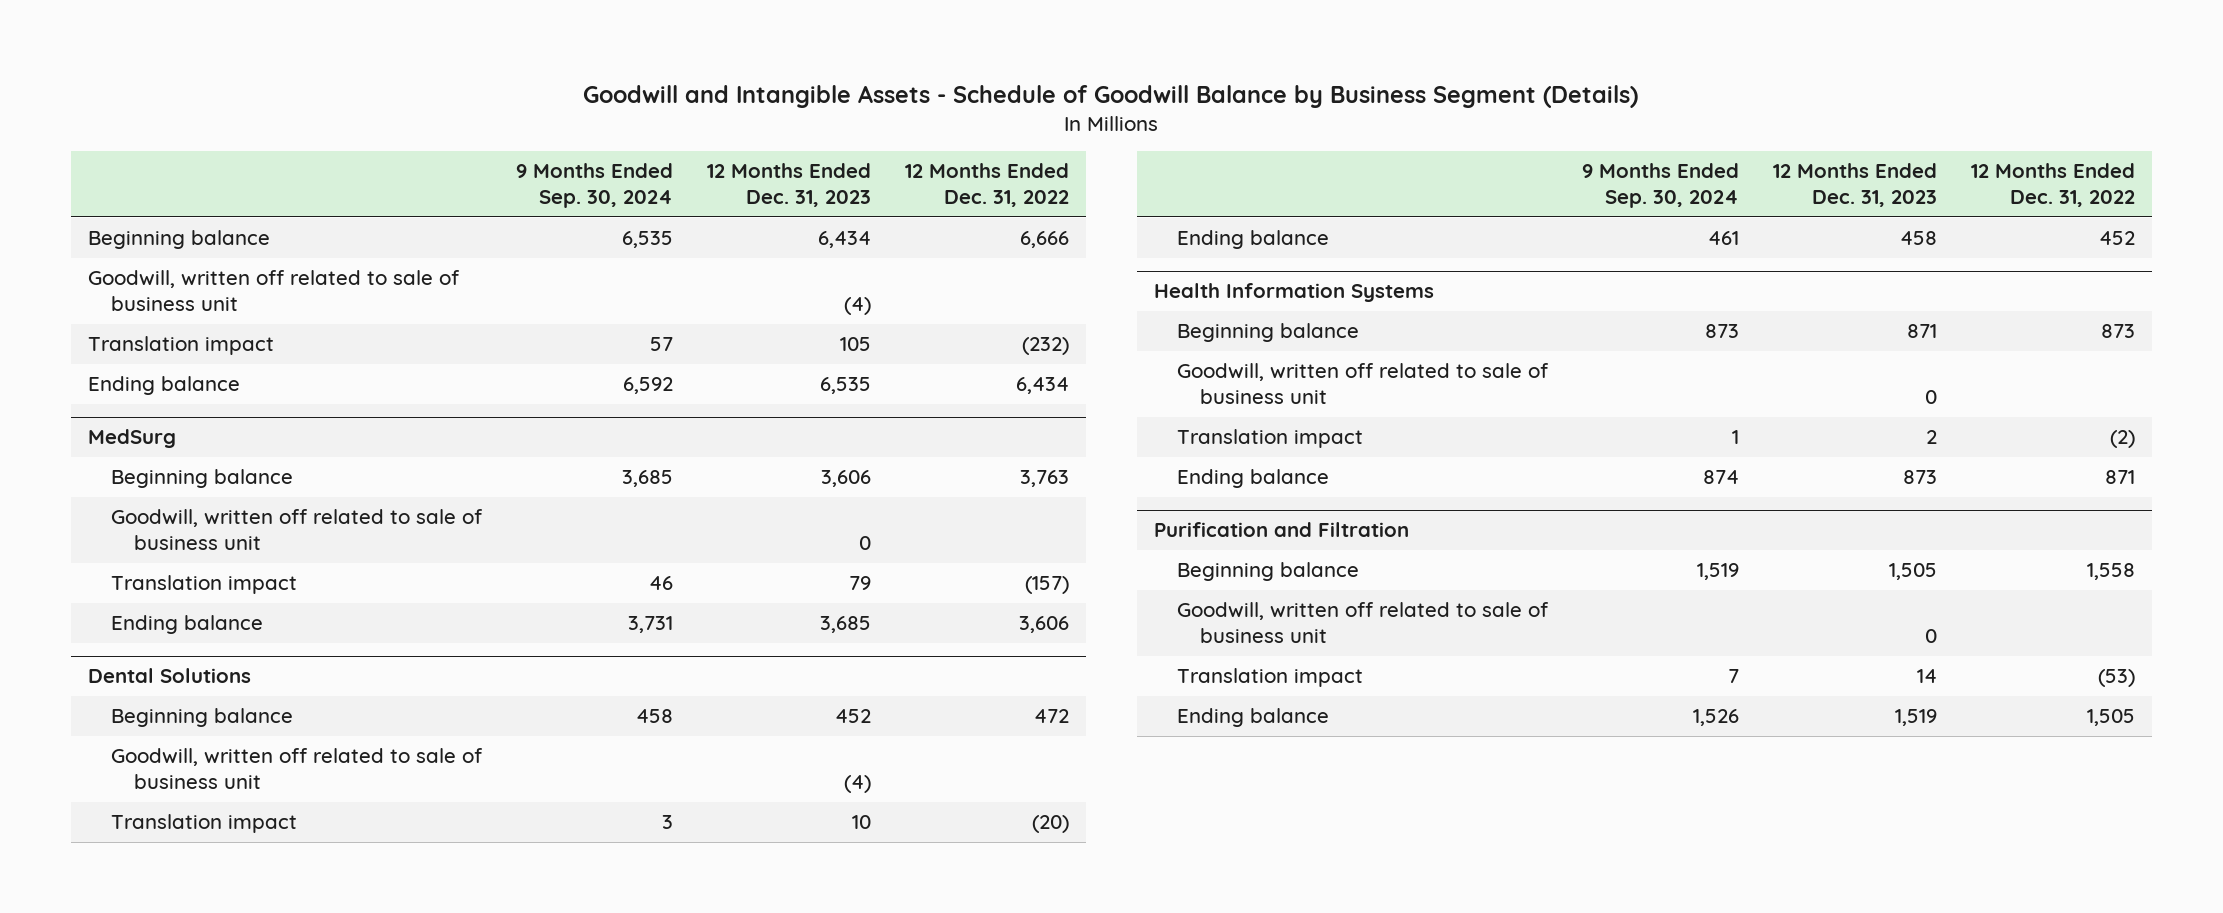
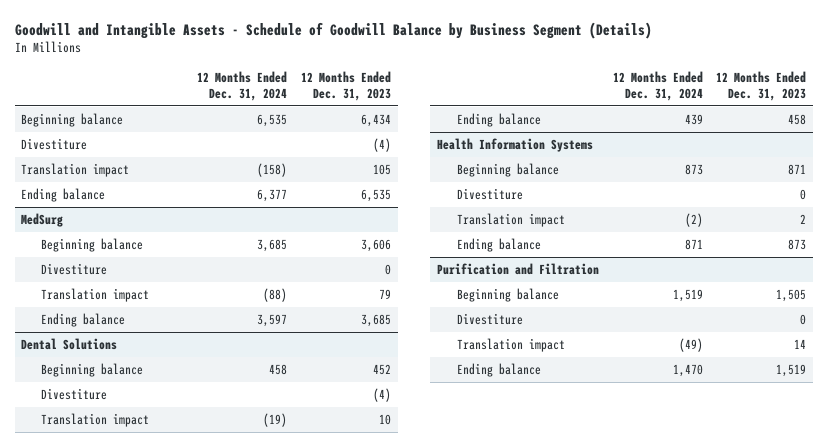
[516,163,674,209] 9 Months Ended Sep. 30, 2024 -> none
[904,163,1069,208] 12 Months Ended Dec. 31, 2022 -> none
none -> [197,71,288,101] 12 Months Ended Dec. 31, 2024
[88,270,461,312] Goodwill, written off related to sale of business unit -> [21,138,88,151] Divestiture
[111,509,484,551] Goodwill, written off related to sale of business unit -> [41,263,108,276] Divestiture
[111,748,484,790] Goodwill, written off related to sale of business unit -> [41,388,108,401] Divestiture
[1176,363,1549,405] Goodwill, written off related to sale of business unit -> [456,188,523,201] Divestiture
[1176,602,1549,644] Goodwill, written off related to sale of business unit -> [456,313,523,326] Divestiture

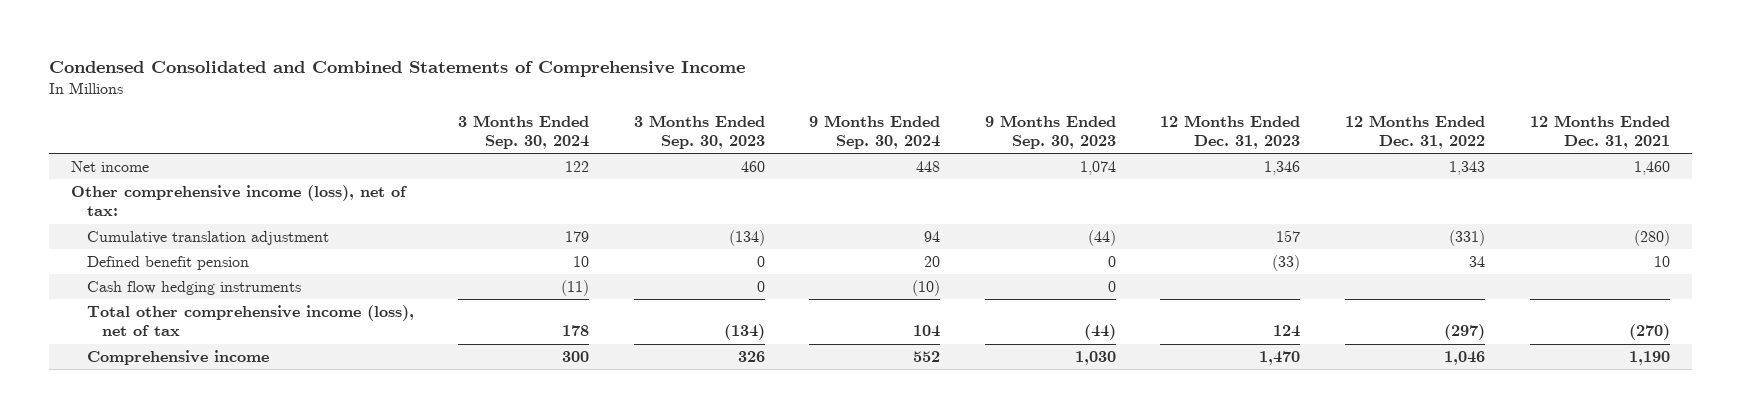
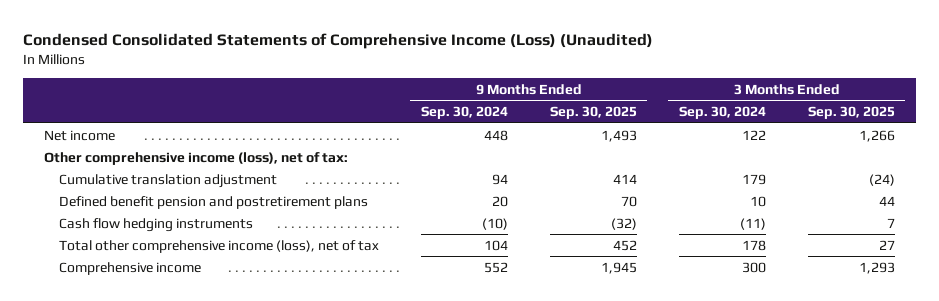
[48,60,745,77] Condensed Consolidated and Combined Statements of Comprehensive Income -> [22,32,653,49] Condensed Consolidated Statements of Comprehensive Income (Loss) (Unaudited)
[633,114,765,150] 3 Months Ended Sep. 30, 2023 -> none
[984,114,1116,150] 9 Months Ended Sep. 30, 2023 -> none
[1160,114,1301,150] 12 Months Ended Dec. 31, 2023 -> none
[1344,114,1485,150] 12 Months Ended Dec. 31, 2022 -> none
[1529,114,1670,150] 12 Months Ended Dec. 31, 2021 -> none
none -> [549,105,637,119] Sep. 30, 2025
none -> [807,105,895,119] Sep. 30, 2025
[86,255,249,270] Defined benefit pension -> [58,195,368,209] Defined benefit pension and postretirement plans

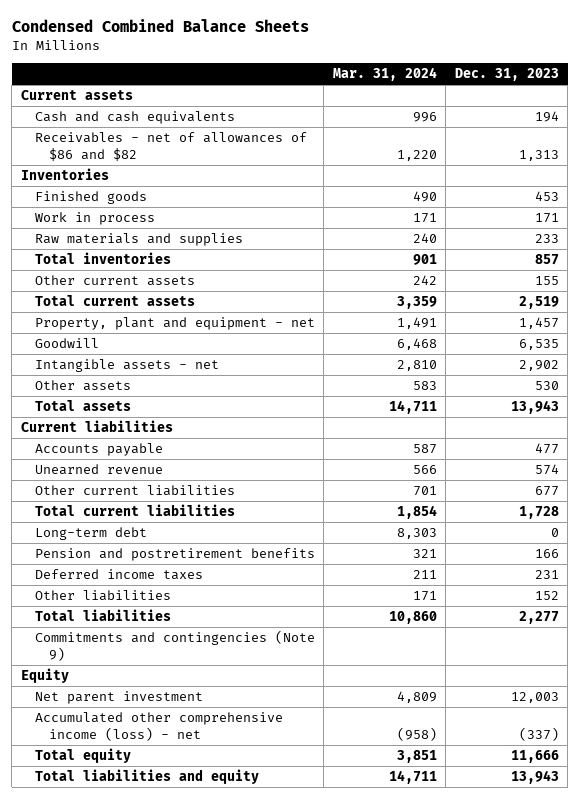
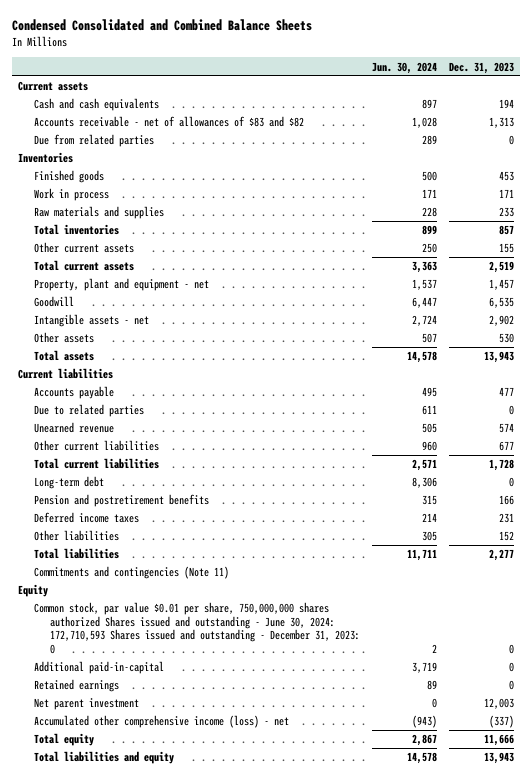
[11,19,309,33] Condensed Combined Balance Sheets -> [12,19,313,32] Condensed Consolidated and Combined Balance Sheets
[332,67,437,82] Mar. 31, 2024 -> none
none -> [371,61,437,74] Jun. 30, 2024
[34,132,307,161] Receivables - net of allowances of $86 and $82 -> [34,116,305,128] Accounts receivable - net of allowances of $83 and $82
none -> [34,134,155,148] Due from related parties
none -> [34,404,145,418] Due to related parties
[34,630,315,661] Commitments and contingencies (Note 9) -> [34,566,230,580] Commitments and contingencies (Note 11)
none -> [34,602,361,654] Common stock, par value $0.01 per share, 750,000,000 shares authorized Shares issued and outstanding - June 30, 2024: 172,710,593 Shares issued and outstanding - December 31, 2023: 0
none -> [34,661,165,675] Additional paid-in-capital
none -> [34,679,120,693] Retained earnings

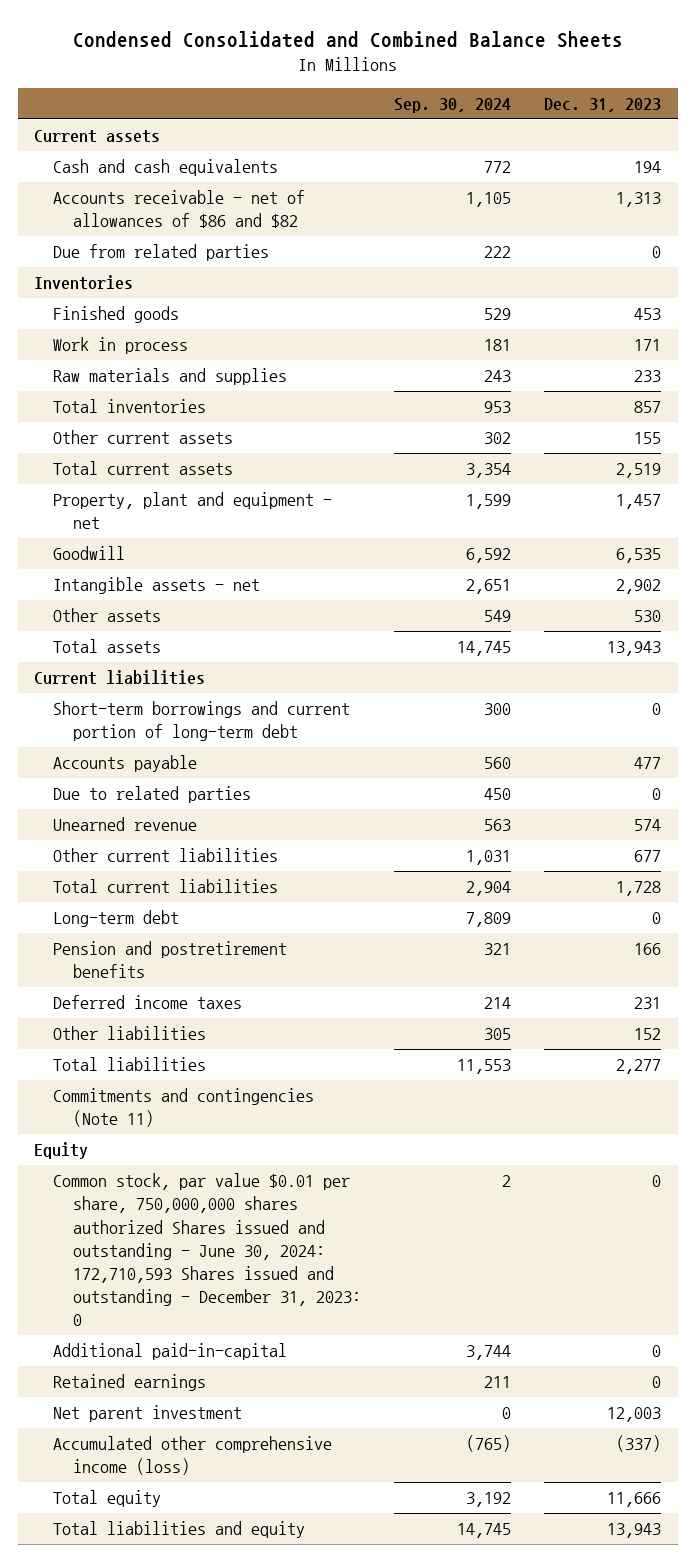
[371,61,437,74] Jun. 30, 2024 -> none
none -> [393,98,511,114] Sep. 30, 2024
[34,116,305,128] Accounts receivable - net of allowances of $83 and $82 -> [53,190,306,229] Accounts receivable - net of allowances of $86 and $82
none -> [53,701,351,742] Short-term borrowings and current portion of long-term debt
[34,715,290,729] Accumulated other comprehensive income (loss) - net -> [53,1436,333,1476] Accumulated other comprehensive income (loss)

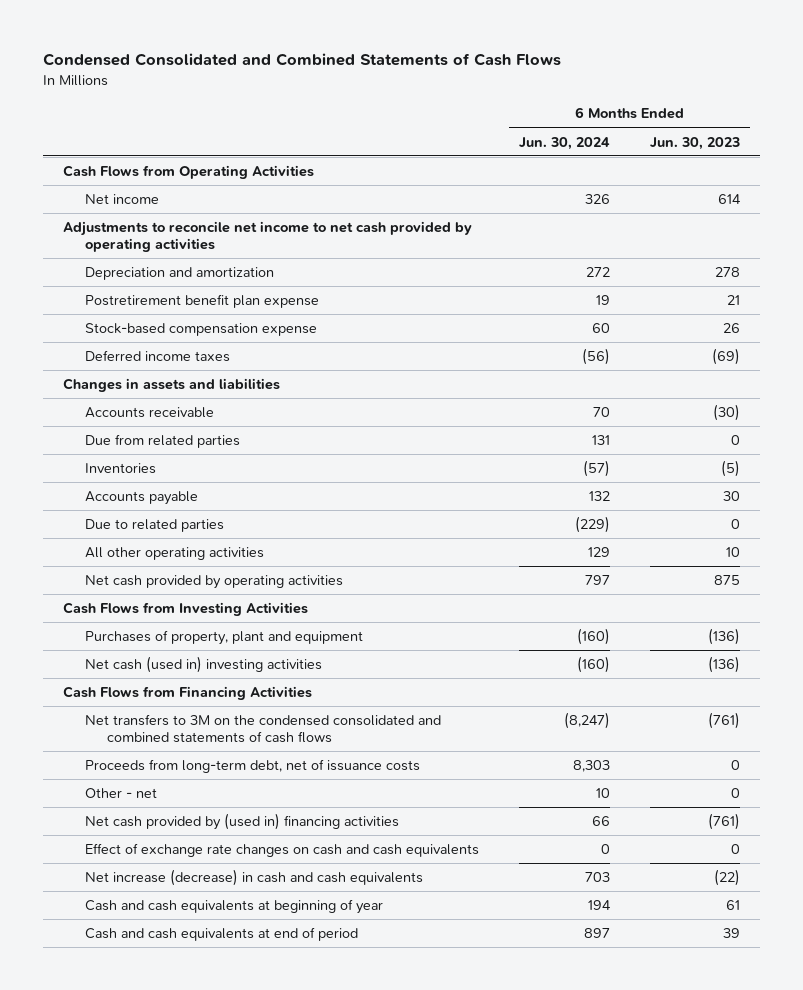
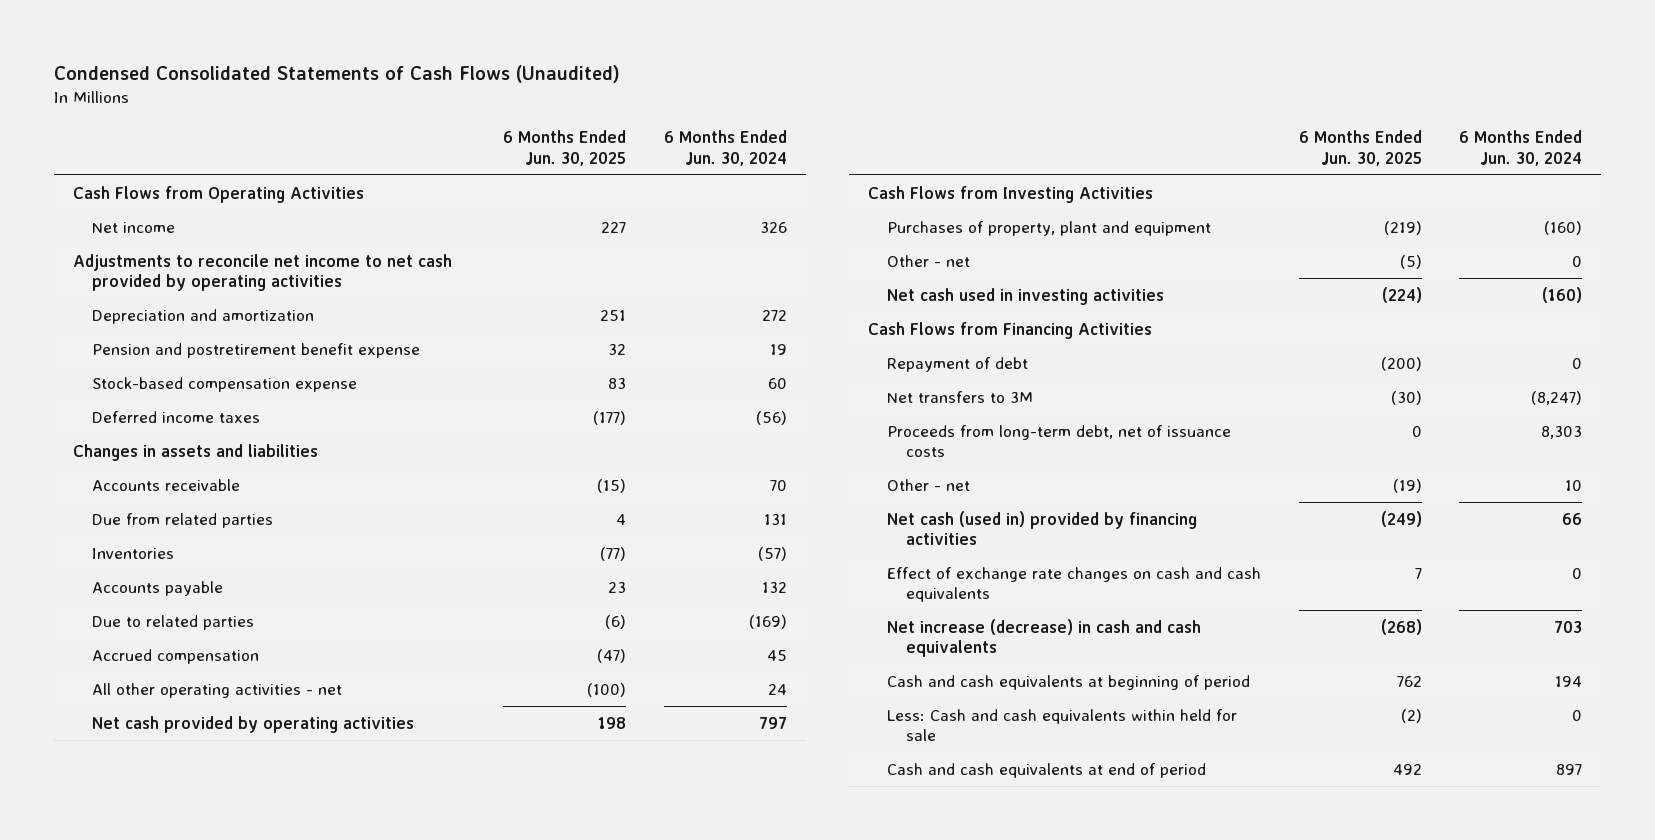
[42,53,561,67] Condensed Consolidated and Combined Statements of Cash Flows -> [53,65,620,84] Condensed Consolidated Statements of Cash Flows (Unaudited)
[650,136,741,150] Jun. 30, 2023 -> none
none -> [503,129,627,166] 6 Months Ended Jun. 30, 2025
[85,294,320,309] Postretirement benefit plan expense -> [91,342,420,358] Pension and postretirement benefit expense
[575,516,611,534] (229) -> [749,614,788,629] (169)
none -> [91,648,259,664] Accrued compensation
[85,547,265,561] All other operating activities -> [91,682,342,698] All other operating activities - net
[588,547,611,558] 129 -> [768,683,788,695] 24
none -> [886,254,970,267] Other - net
[85,656,323,674] Net cash (used in) investing activities -> [886,287,1164,305] Net cash used in investing activities
none -> [886,356,1028,372] Repayment of debt
[85,714,442,744] Net transfers to 3M on the condensed consolidated and combined statements of cash flows -> [886,390,1033,403] Net transfers to 3M
[85,813,400,831] Net cash provided by (used in) financing activities -> [886,510,1197,546] Net cash (used in) provided by financing activities
[85,899,384,915] Cash and cash equivalents at beginning of year -> [886,674,1250,690] Cash and cash equivalents at beginning of period
none -> [886,708,1237,742] Less: Cash and cash equivalents within held for sale

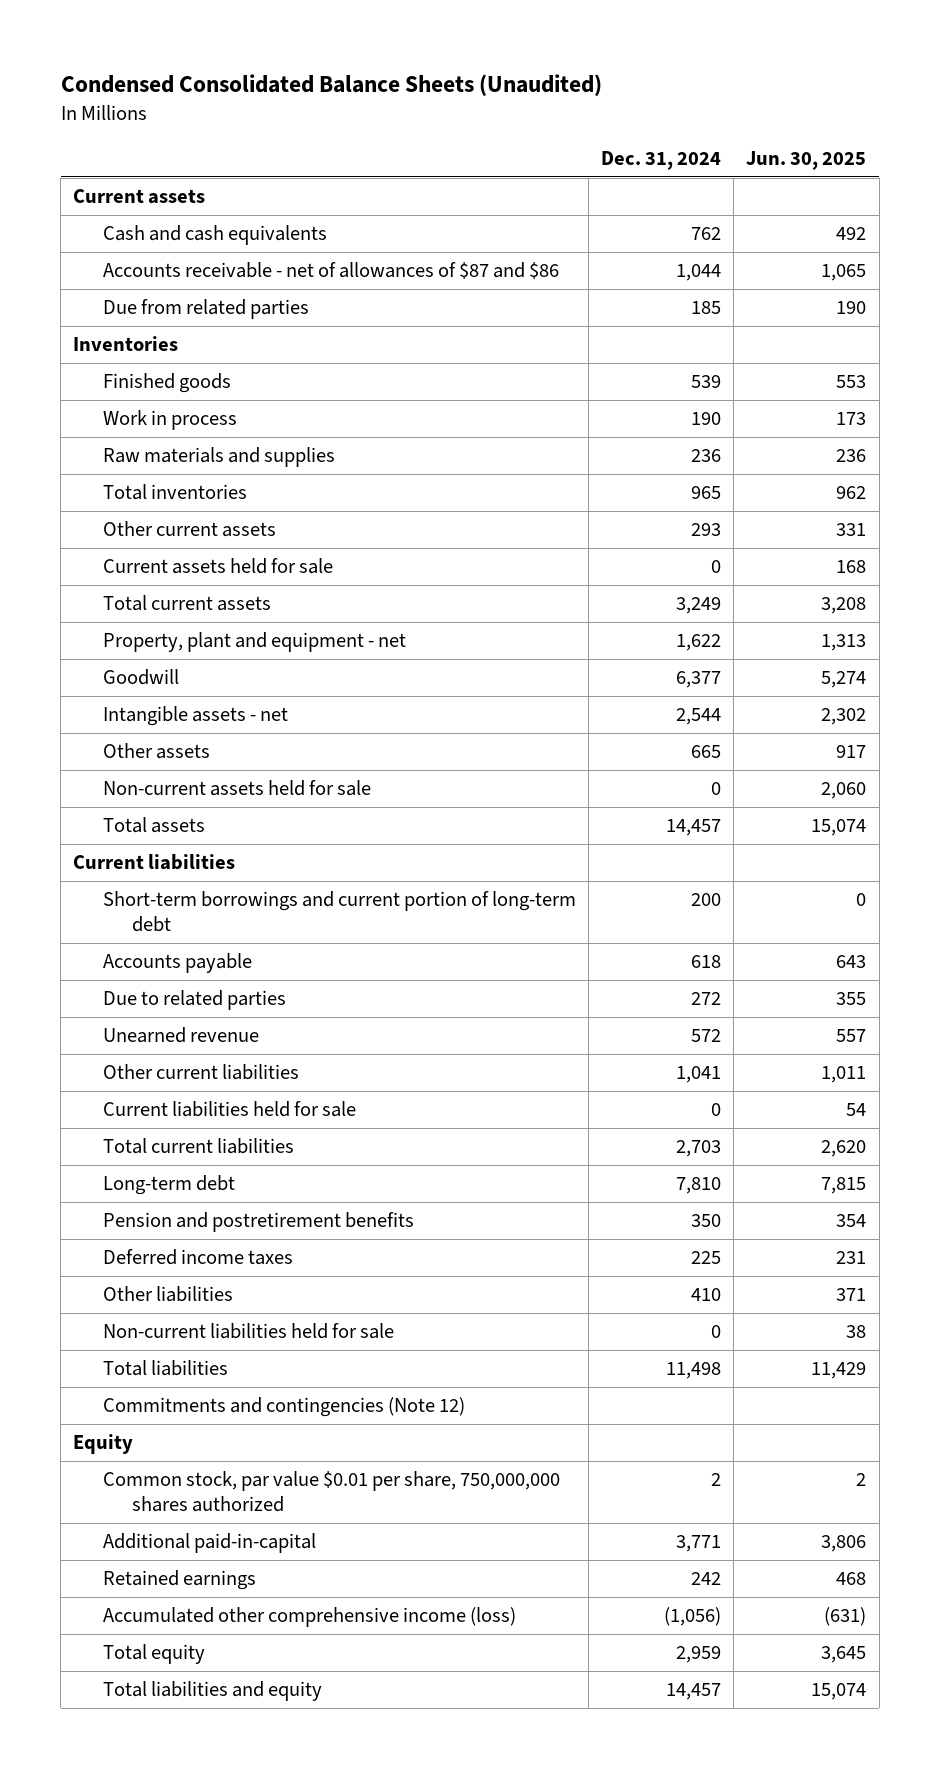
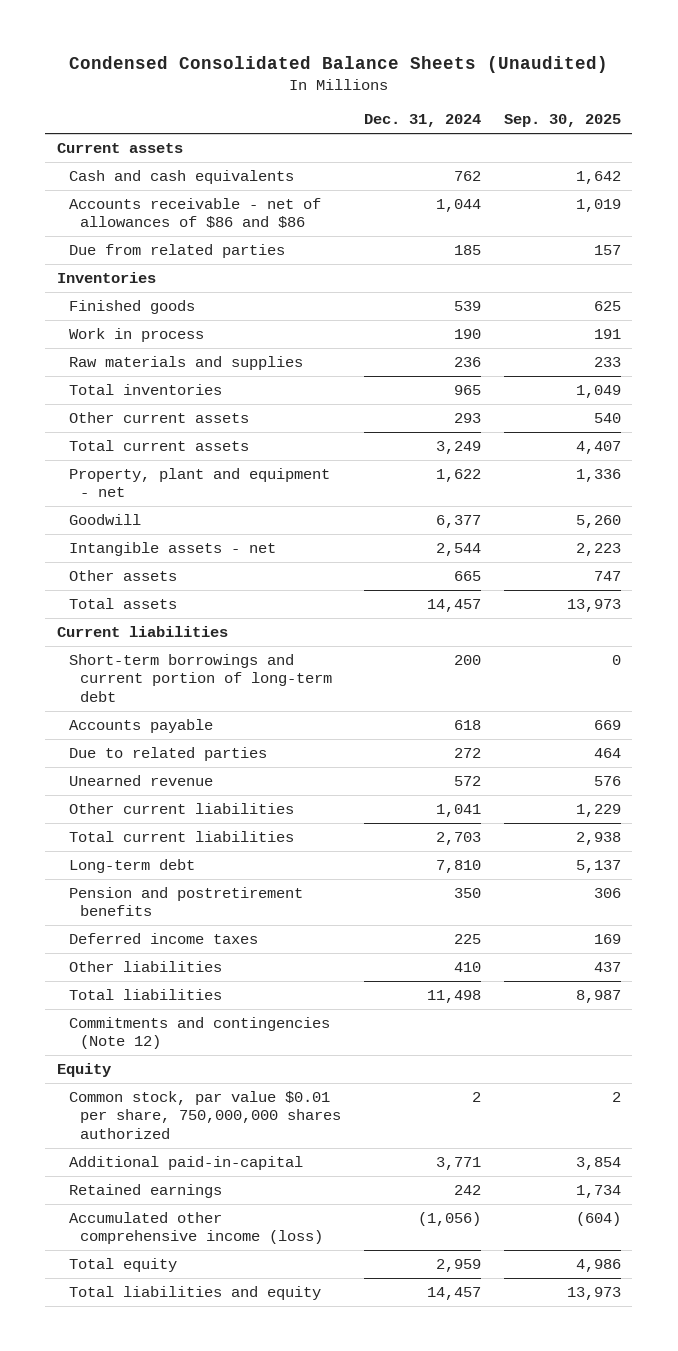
[746,151,867,171] Jun. 30, 2025 -> none
none -> [503,114,621,128] Sep. 30, 2025
[102,262,559,280] Accounts receivable - net of allowances of $87 and $86 -> [68,198,321,229] Accounts receivable - net of allowances of $86 and $86
[102,558,333,575] Current assets held for sale -> none
[102,780,371,797] Non-current assets held for sale -> none
[102,1101,356,1118] Current liabilities held for sale -> none
[102,1323,394,1340] Non-current liabilities held for sale -> none

